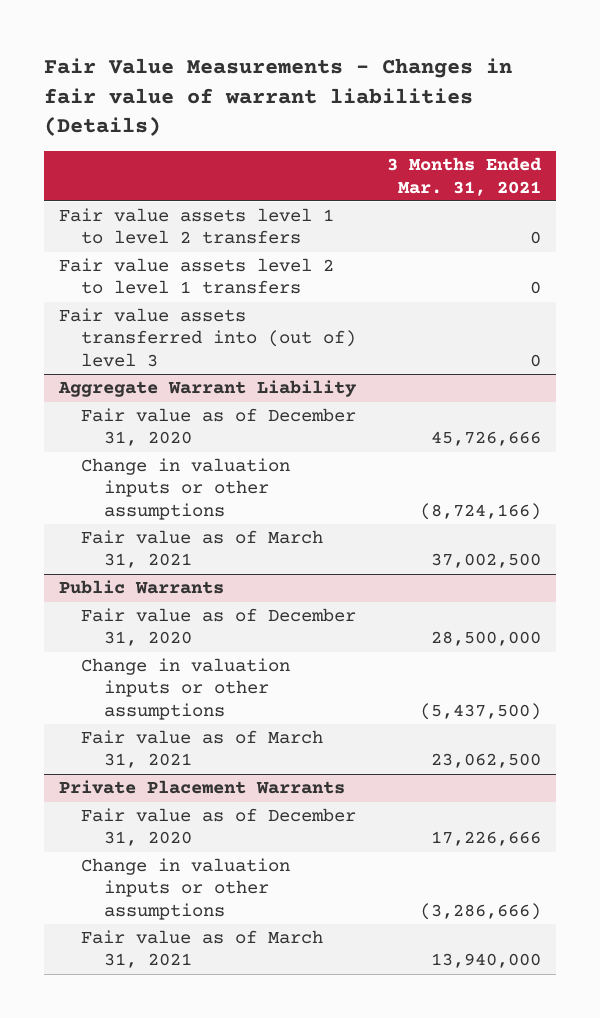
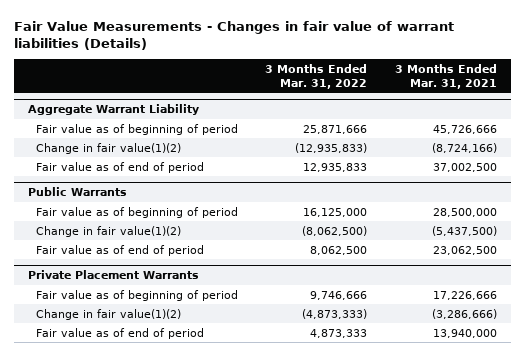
none -> [265,64,368,89] 3 Months Ended Mar. 31, 2022
[59,208,335,245] Fair value assets level 1 to level 2 transfers -> none
[59,258,335,295] Fair value assets level 2 to level 1 transfers -> none
[59,308,357,367] Fair value assets transferred into (out of) level 3 -> none
[81,408,357,447] Fair value as of December 31, 2020 -> [35,123,238,135] Fair value as of beginning of period
[81,458,291,520] Change in valuation inputs or other assumptions -> [35,142,181,154] Change in fair value(1)(2)
[81,530,324,569] Fair value as of March 31, 2021 -> [35,161,204,173] Fair value as of end of period
[81,608,357,647] Fair value as of December 31, 2020 -> [35,206,238,218] Fair value as of beginning of period
[81,658,291,720] Change in valuation inputs or other assumptions -> [35,225,181,237] Change in fair value(1)(2)
[81,730,324,769] Fair value as of March 31, 2021 -> [35,244,204,256] Fair value as of end of period
[81,808,357,847] Fair value as of December 31, 2020 -> [35,289,238,301] Fair value as of beginning of period
[81,858,291,920] Change in valuation inputs or other assumptions -> [35,308,181,320] Change in fair value(1)(2)
[81,930,324,969] Fair value as of March 31, 2021 -> [35,327,204,339] Fair value as of end of period

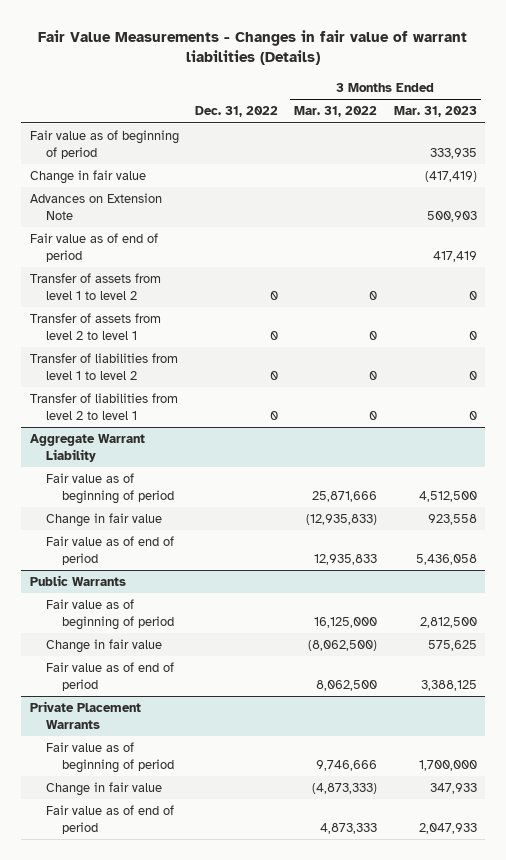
[395,64,498,89] 3 Months Ended Mar. 31, 2021 -> none
none -> [194,106,278,118] Dec. 31, 2022
none -> [393,106,477,118] Mar. 31, 2023
none -> [29,130,179,159] Fair value as of beginning of period
none -> [29,170,146,185] Change in fair value
none -> [29,193,162,220] Advances on Extension Note
none -> [29,233,158,262] Fair value as of end of period
none -> [29,273,161,300] Transfer of assets from level 1 to level 2
none -> [29,313,161,340] Transfer of assets from level 2 to level 1
none -> [29,353,178,380] Transfer of liabilities from level 1 to level 2
none -> [29,393,178,420] Transfer of liabilities from level 2 to level 1
[35,142,181,154] Change in fair value(1)(2) -> [46,513,163,528] Change in fair value
[35,225,181,237] Change in fair value(1)(2) -> [46,639,163,654] Change in fair value
[35,308,181,320] Change in fair value(1)(2) -> [46,782,163,797] Change in fair value

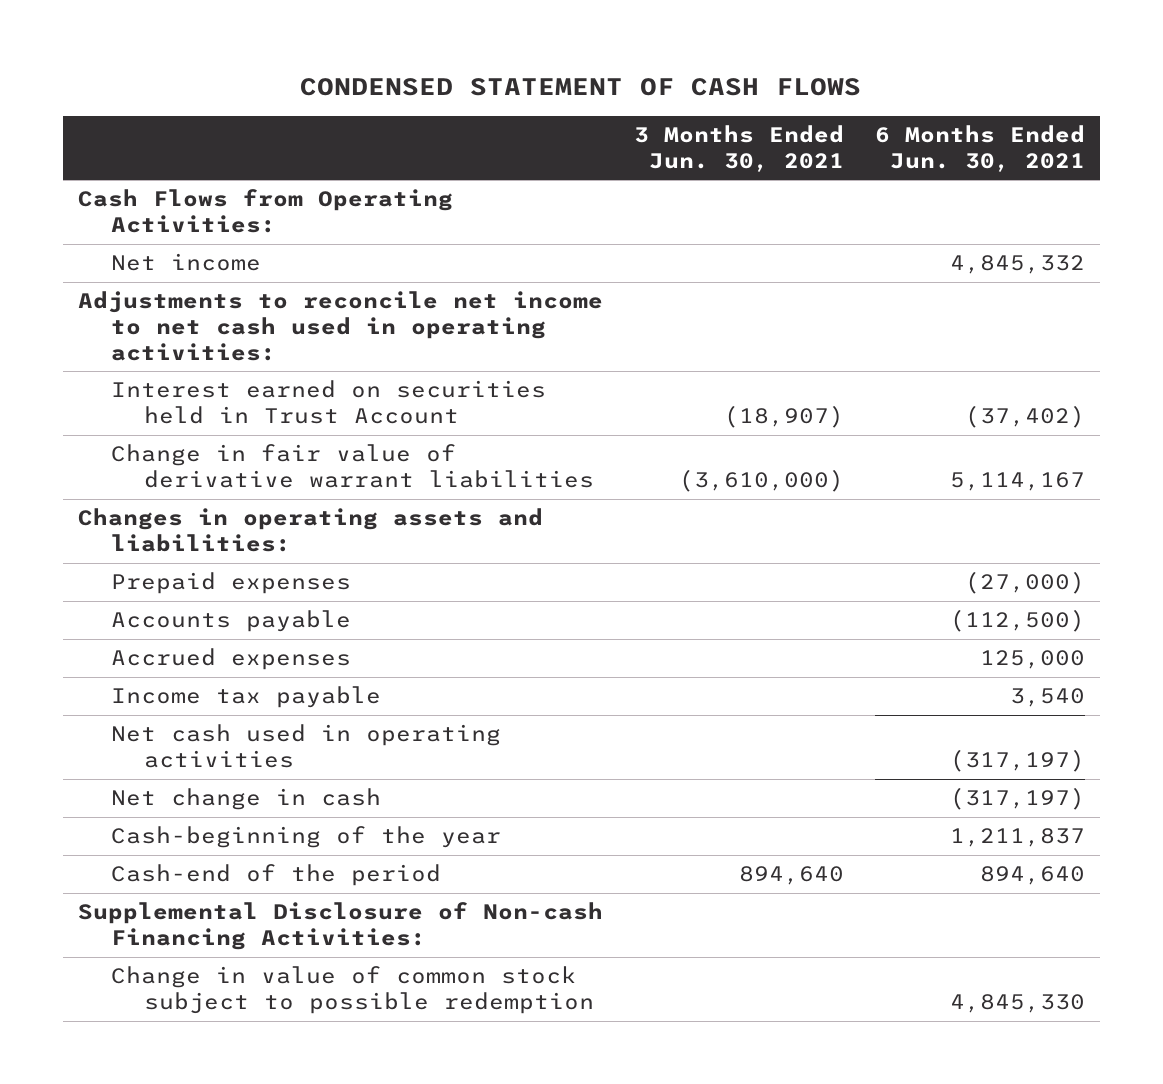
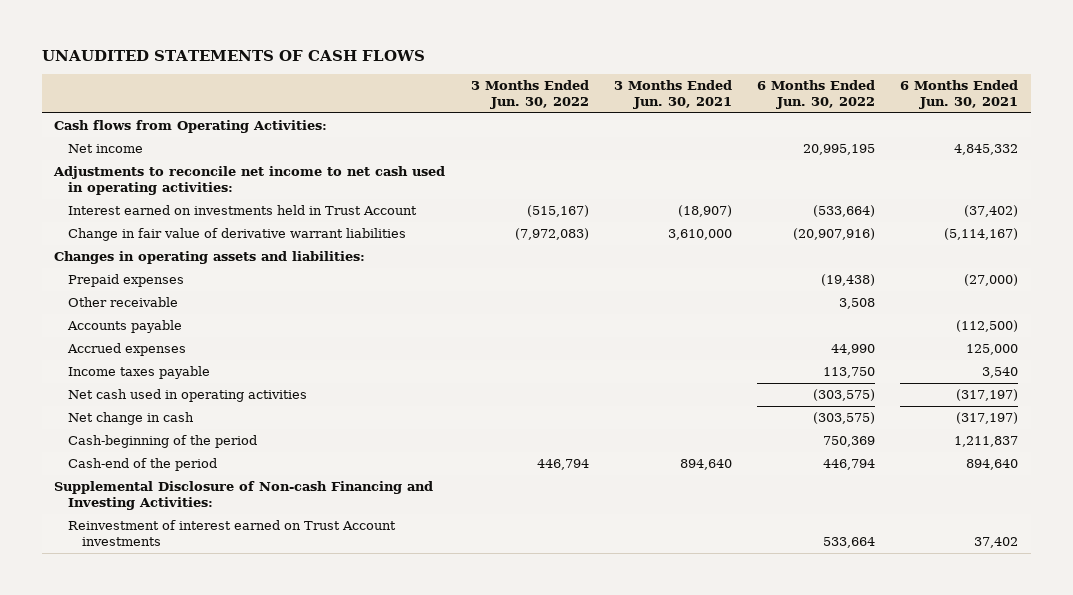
[300,78,862,97] CONDENSED STATEMENT OF CASH FLOWS -> [41,50,425,62] UNAUDITED STATEMENTS OF CASH FLOWS
none -> [470,80,589,110] 3 Months Ended Jun. 30, 2022
none -> [757,80,876,110] 6 Months Ended Jun. 30, 2022
[78,189,454,233] Cash Flows from Operating Activities: -> [54,120,328,134] Cash flows from Operating Activities:
[111,380,547,424] Interest earned on securities held in Trust Account -> [68,205,418,216] Interest earned on investments held in Trust Account
[678,468,844,492] (3,610,000) -> [667,229,732,241] 3,610,000
[949,471,1085,491] 5,114,167 -> [944,228,1019,241] (5,114,167)
none -> [68,297,179,308] Other receivable
[111,686,382,709] Income tax payable -> [68,366,211,380] Income taxes payable
[111,826,502,849] Cash-beginning of the year -> [68,435,258,449] Cash-beginning of the period
[111,966,595,1014] Change in value of common stock subject to possible redemption -> none
[78,902,604,950] Supplemental Disclosure of Non-cash Financing Activities: -> [54,481,434,511] Supplemental Disclosure of Non-cash Financing and Investing Activities:
none -> [68,520,397,547] Reinvestment of interest earned on Trust Account investments

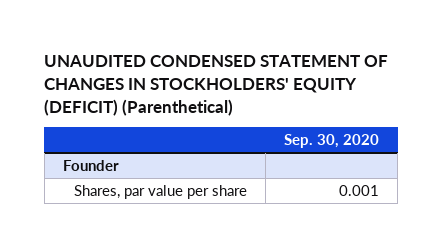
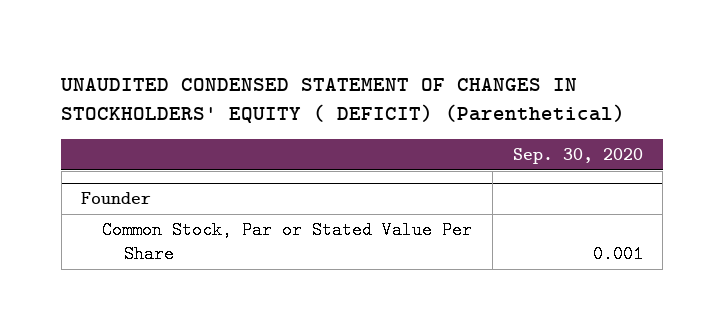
[44,55,389,116] UNAUDITED CONDENSED STATEMENT OF CHANGES IN STOCKHOLDERS' EQUITY (DEFICIT) (Parenthetical) -> [60,77,626,123] UNAUDITED CONDENSED STATEMENT OF CHANGES IN STOCKHOLDERS' EQUITY ( DEFICIT) (Parenthetical)
[73,184,247,199] Shares, par value per share -> [102,221,473,264] Common Stock, Par or Stated Value Per Share

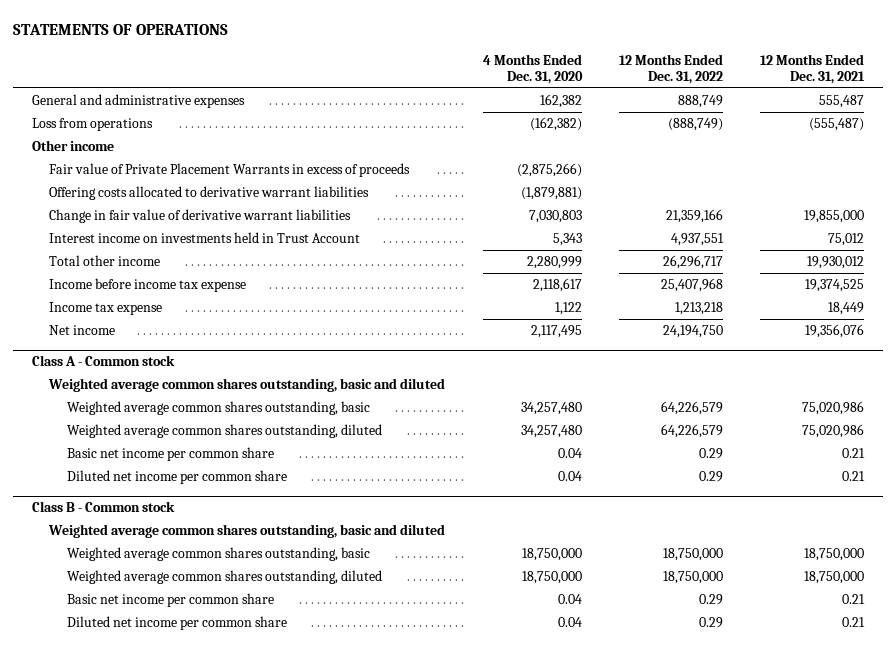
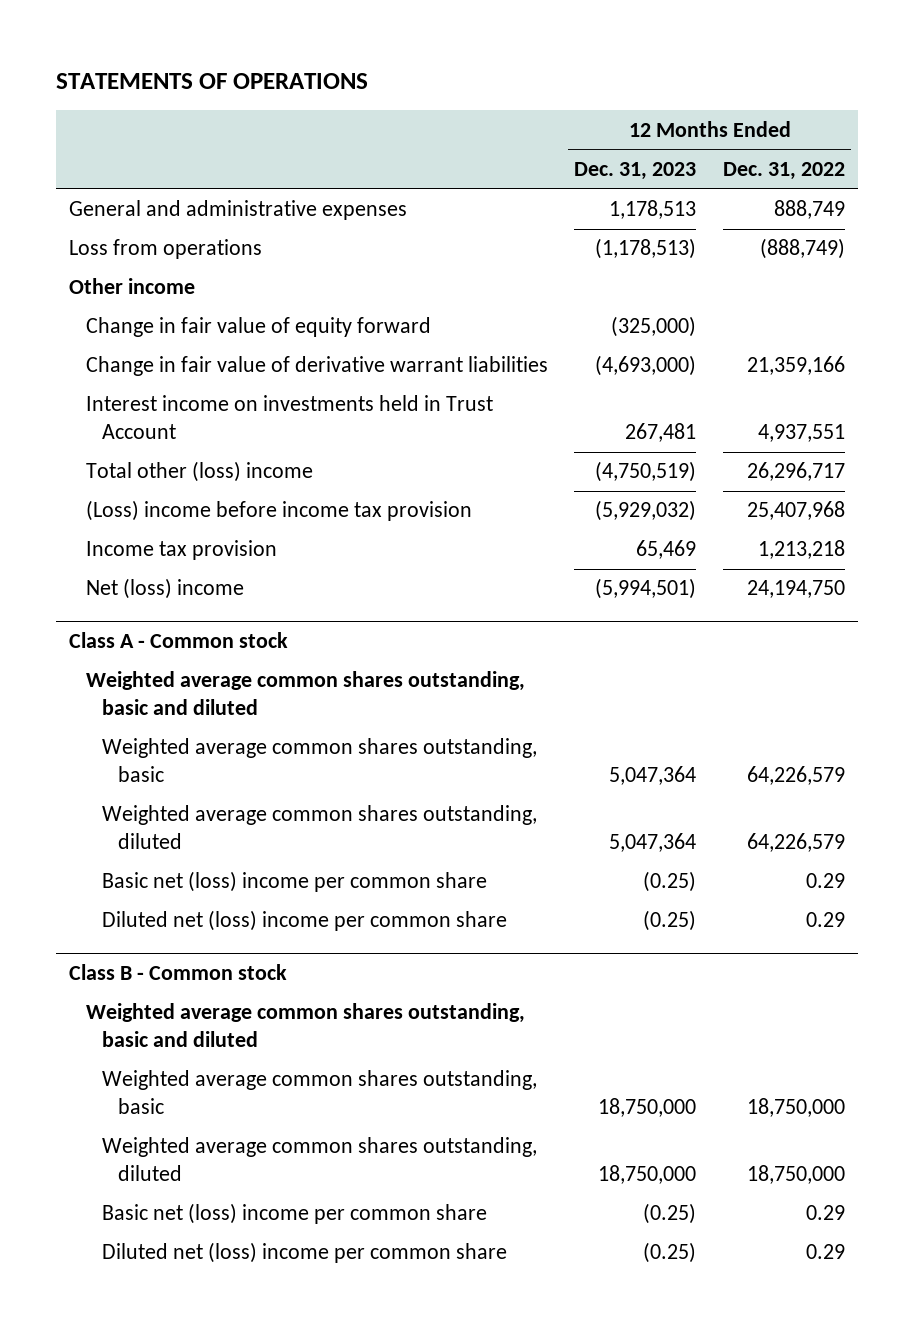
[482,53,583,85] 4 Months Ended Dec. 31, 2020 -> none
[759,53,865,85] 12 Months Ended Dec. 31, 2021 -> none
none -> [574,162,697,181] Dec. 31, 2023
[49,163,411,178] Fair value of Private Placement Warrants in excess of proceeds -> none
[49,186,370,201] Offering costs allocated to derivative warrant liabilities -> none
none -> [85,317,431,338] Change in fair value of equity forward
[49,255,161,267] Total other income -> [85,461,313,483] Total other (loss) income
[49,278,247,293] Income before income tax expense -> [85,500,472,522] (Loss) income before income tax provision
[49,302,163,316] Income tax expense -> [85,540,277,561] Income tax provision
[49,325,116,336] Net income -> [85,578,244,600] Net (loss) income
[66,447,274,462] Basic net income per common share -> [102,871,488,893] Basic net (loss) income per common share
[66,470,287,485] Diluted net income per common share -> [102,910,508,932] Diluted net (loss) income per common share
[66,593,274,608] Basic net income per common share -> [102,1203,488,1225] Basic net (loss) income per common share
[66,616,287,631] Diluted net income per common share -> [102,1242,508,1264] Diluted net (loss) income per common share

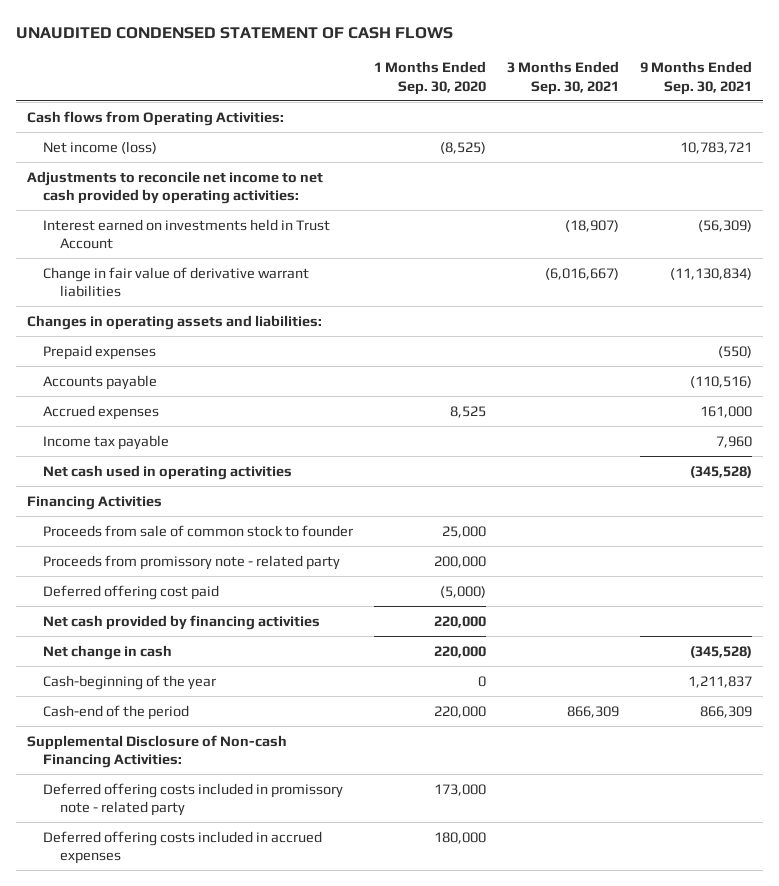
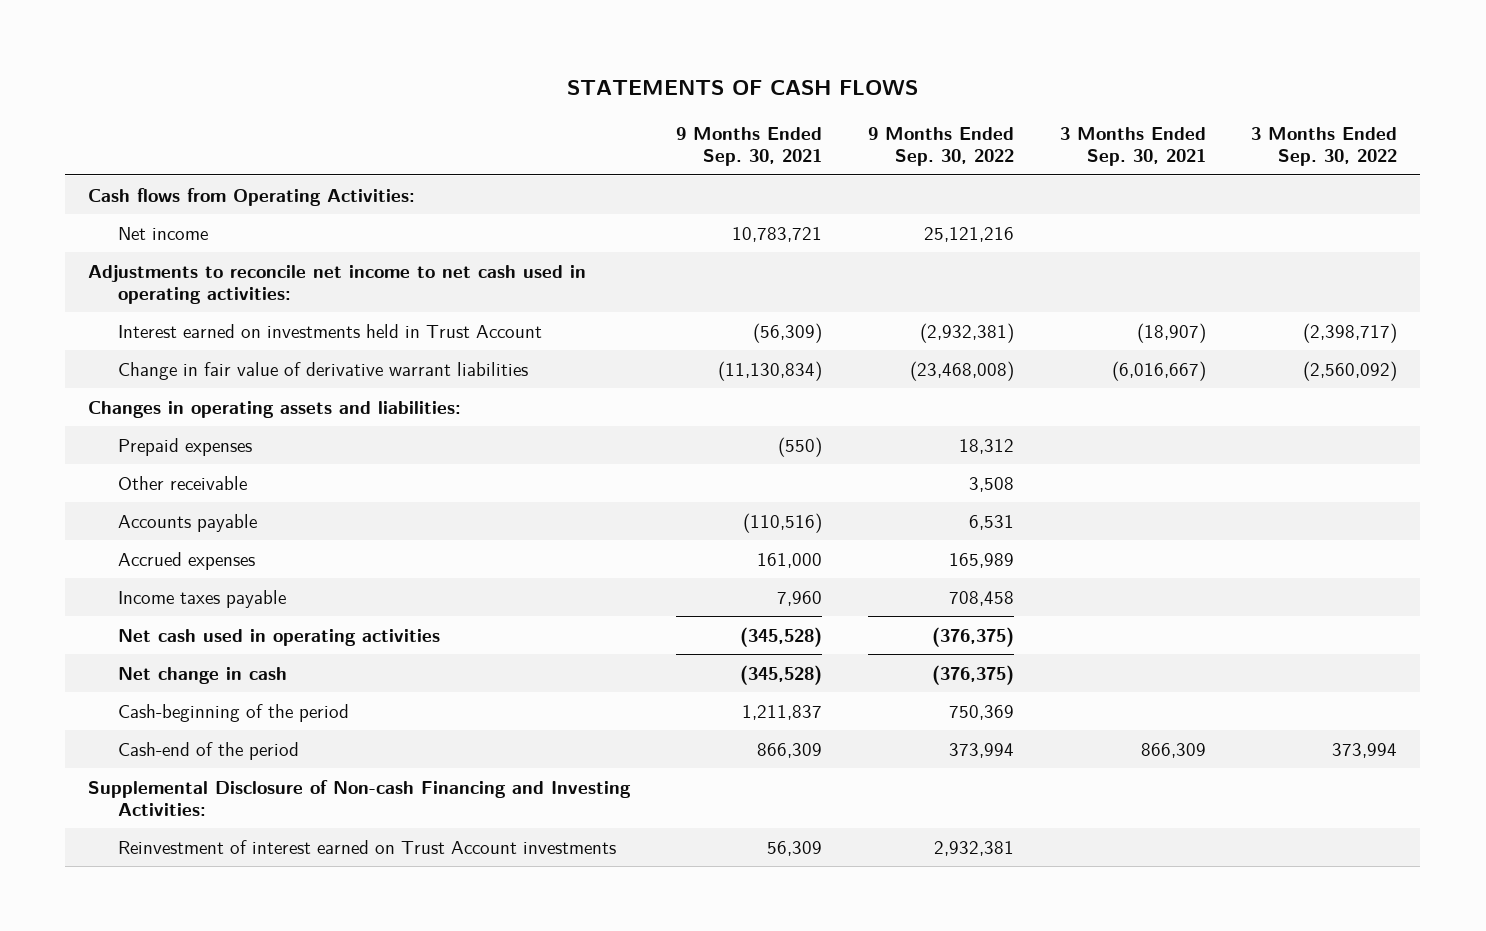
[16,27,454,40] UNAUDITED CONDENSED STATEMENT OF CASH FLOWS -> [566,80,918,96] STATEMENTS OF CASH FLOWS
[374,61,487,95] 1 Months Ended Sep. 30, 2020 -> none
none -> [867,126,1014,167] 9 Months Ended Sep. 30, 2022
none -> [1251,126,1398,167] 3 Months Ended Sep. 30, 2022
[43,140,158,154] Net income (loss) -> [118,226,209,240] Net income
[26,170,323,205] Adjustments to reconcile net income to net cash provided by operating activities: -> [88,264,587,305] Adjustments to reconcile net income to net cash used in operating activities:
none -> [118,475,248,490] Other receivable
[43,434,170,450] Income tax payable -> [118,589,287,608] Income taxes payable
[26,495,162,510] Financing Activities -> none
[43,524,354,537] Proceeds from sale of common stock to founder -> none
[43,554,341,570] Proceeds from promissory note - related party -> none
[43,584,220,600] Deferred offering cost paid -> none
[43,614,321,630] Net cash provided by financing activities -> none
[43,674,217,690] Cash-beginning of the year -> [118,703,350,722] Cash-beginning of the period
[43,782,344,817] Deferred offering costs included in promissory note - related party -> none
[43,830,323,865] Deferred offering costs included in accrued expenses -> none
[26,734,287,769] Supplemental Disclosure of Non-cash Financing Activities: -> [88,779,632,817] Supplemental Disclosure of Non-cash Financing and Investing Activities:
none -> [118,839,617,854] Reinvestment of interest earned on Trust Account investments

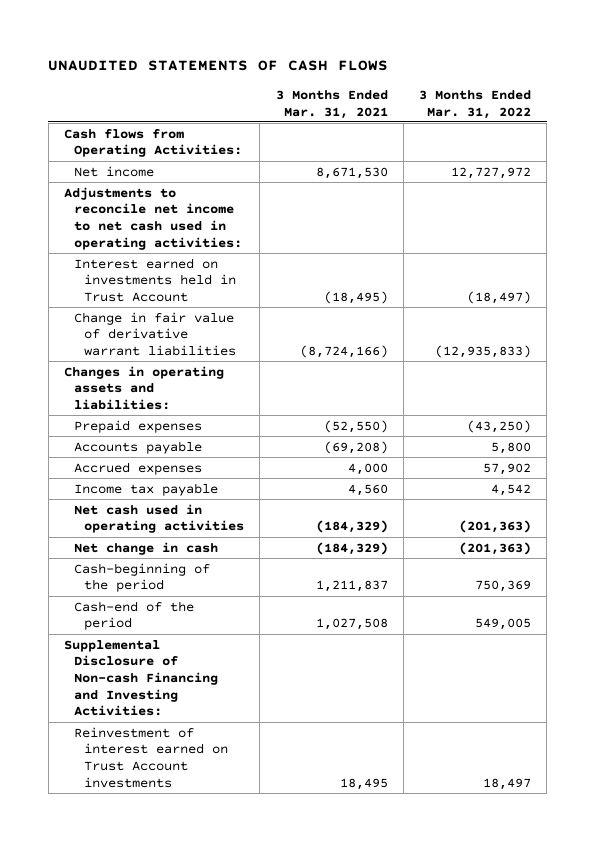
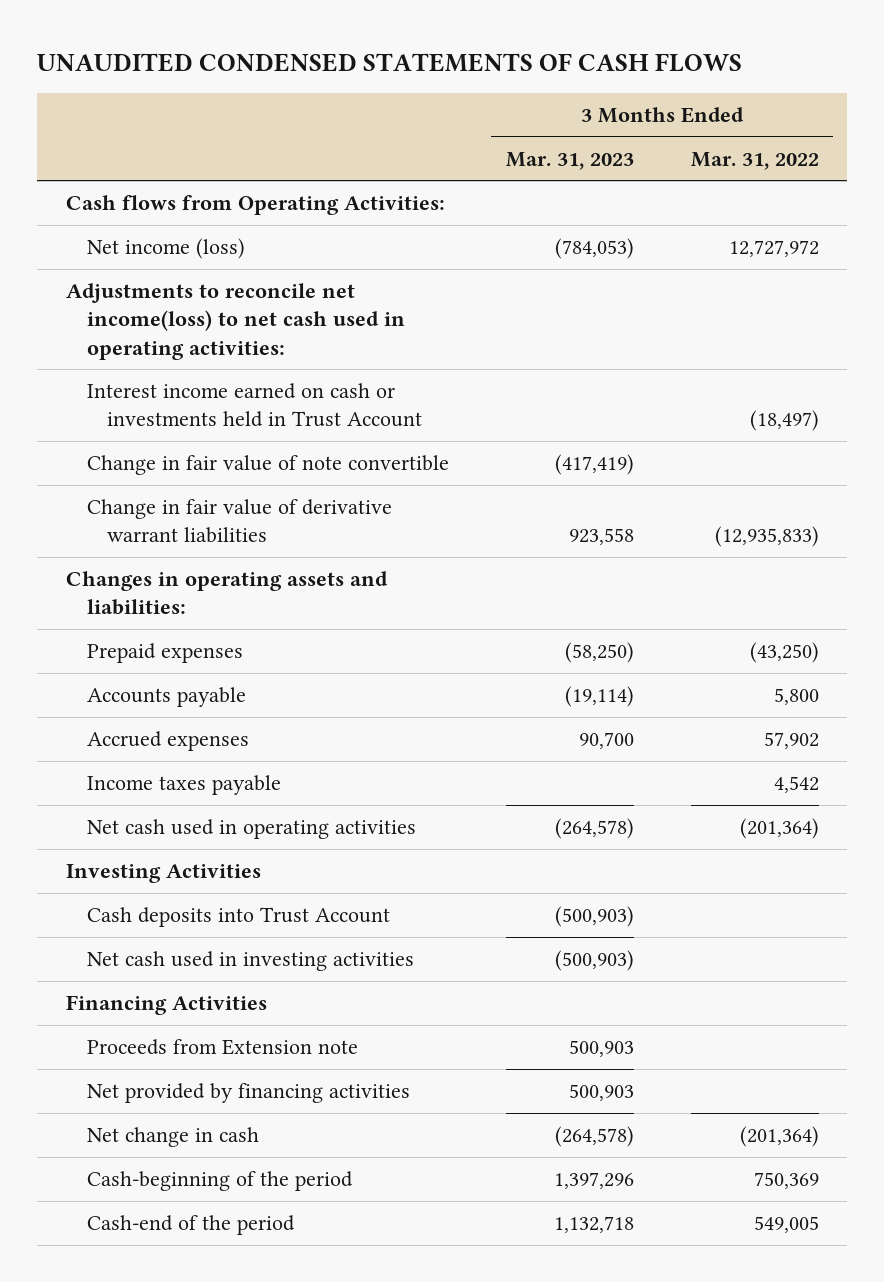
[48,60,389,72] UNAUDITED STATEMENTS OF CASH FLOWS -> [36,53,742,73] UNAUDITED CONDENSED STATEMENTS OF CASH FLOWS
[275,89,388,119] 3 Months Ended Mar. 31, 2021 -> none
none -> [505,151,634,170] Mar. 31, 2023
[74,165,155,177] Net income -> [86,237,245,259] Net income (loss)
[64,186,243,250] Adjustments to reconcile net income to net cash used in operating activities: -> [65,282,405,360] Adjustments to reconcile net income(loss) to net cash used in operating activities:
[74,257,237,302] Interest earned on investments held in Trust Account -> [86,382,423,428] Interest income earned on cash or investments held in Trust Account
none -> [86,454,449,475] Change in fair value of note convertible
[74,482,219,496] Income tax payable -> [86,774,281,795] Income taxes payable
[459,520,532,534] (201,363) -> [739,817,819,839] (201,364)
none -> [65,863,261,883] Investing Activities
none -> [86,906,390,927] Cash deposits into Trust Account
none -> [86,950,414,971] Net cash used in investing activities
none -> [65,994,267,1015] Financing Activities
none -> [86,1038,358,1055] Proceeds from Extension note
none -> [86,1082,410,1103] Net provided by financing activities
[459,541,532,555] (201,363) -> [739,1125,819,1147] (201,364)
[64,639,219,717] Supplemental Disclosure of Non-cash Financing and Investing Activities: -> none
[74,726,229,788] Reinvestment of interest earned on Trust Account investments -> none

